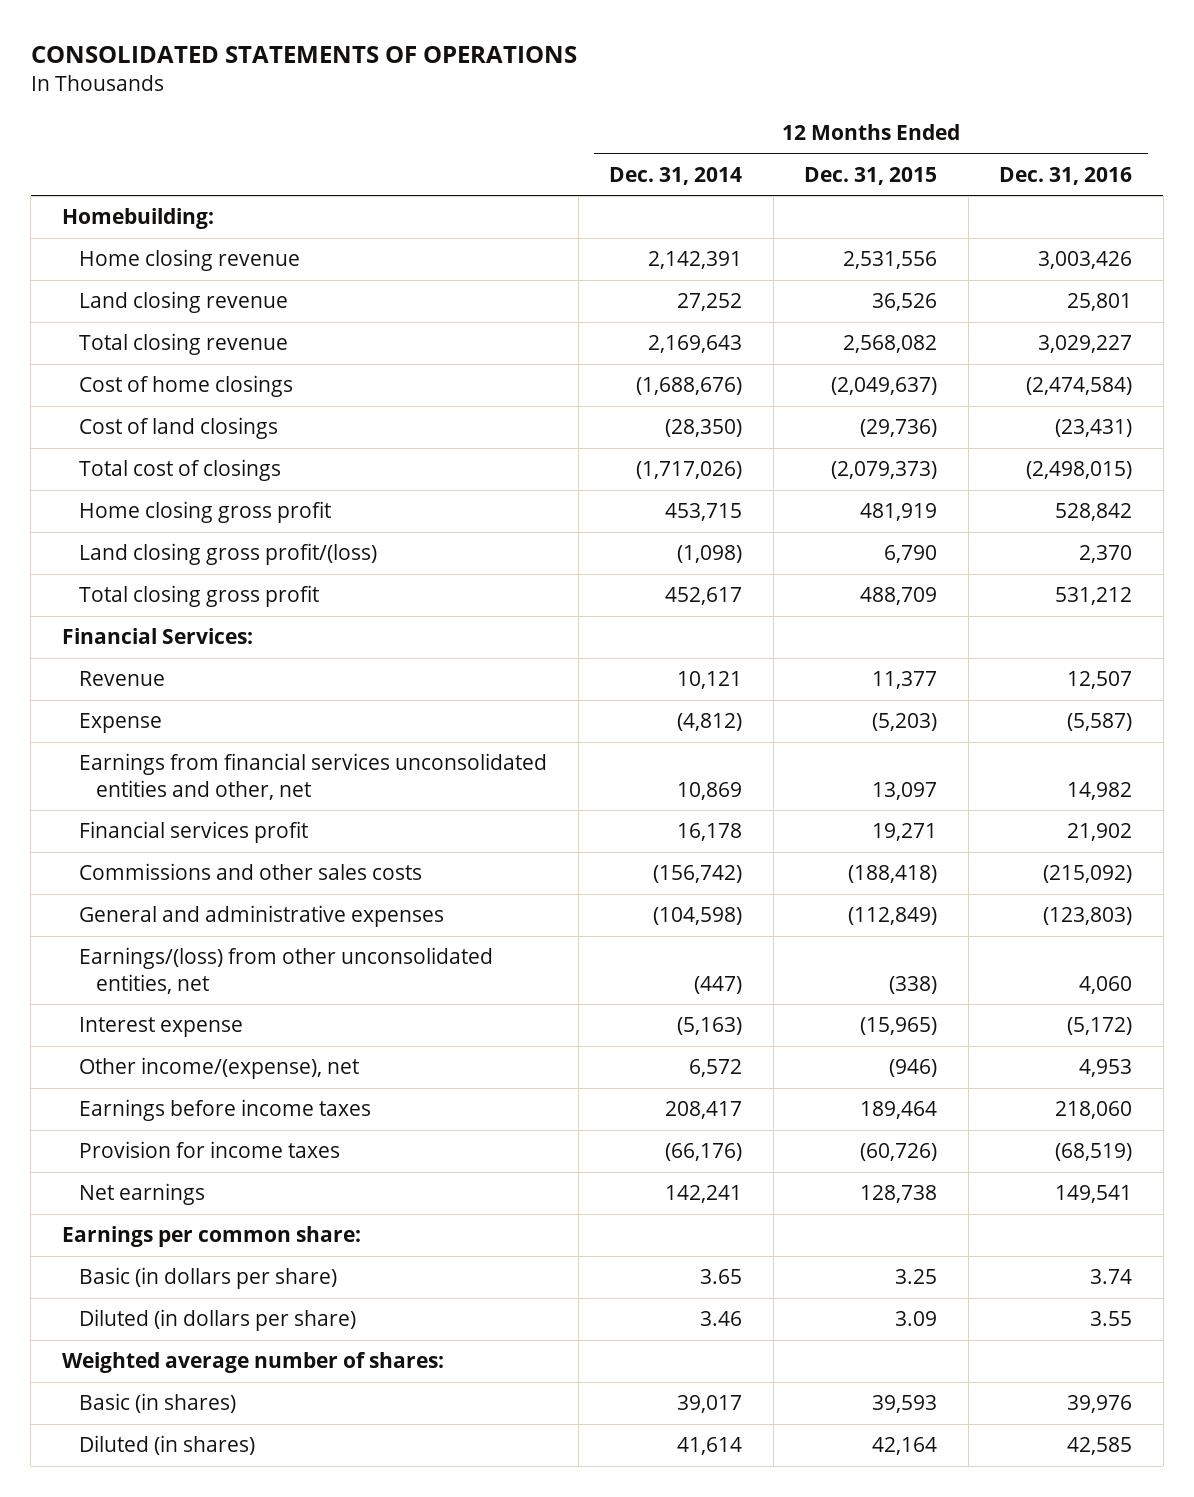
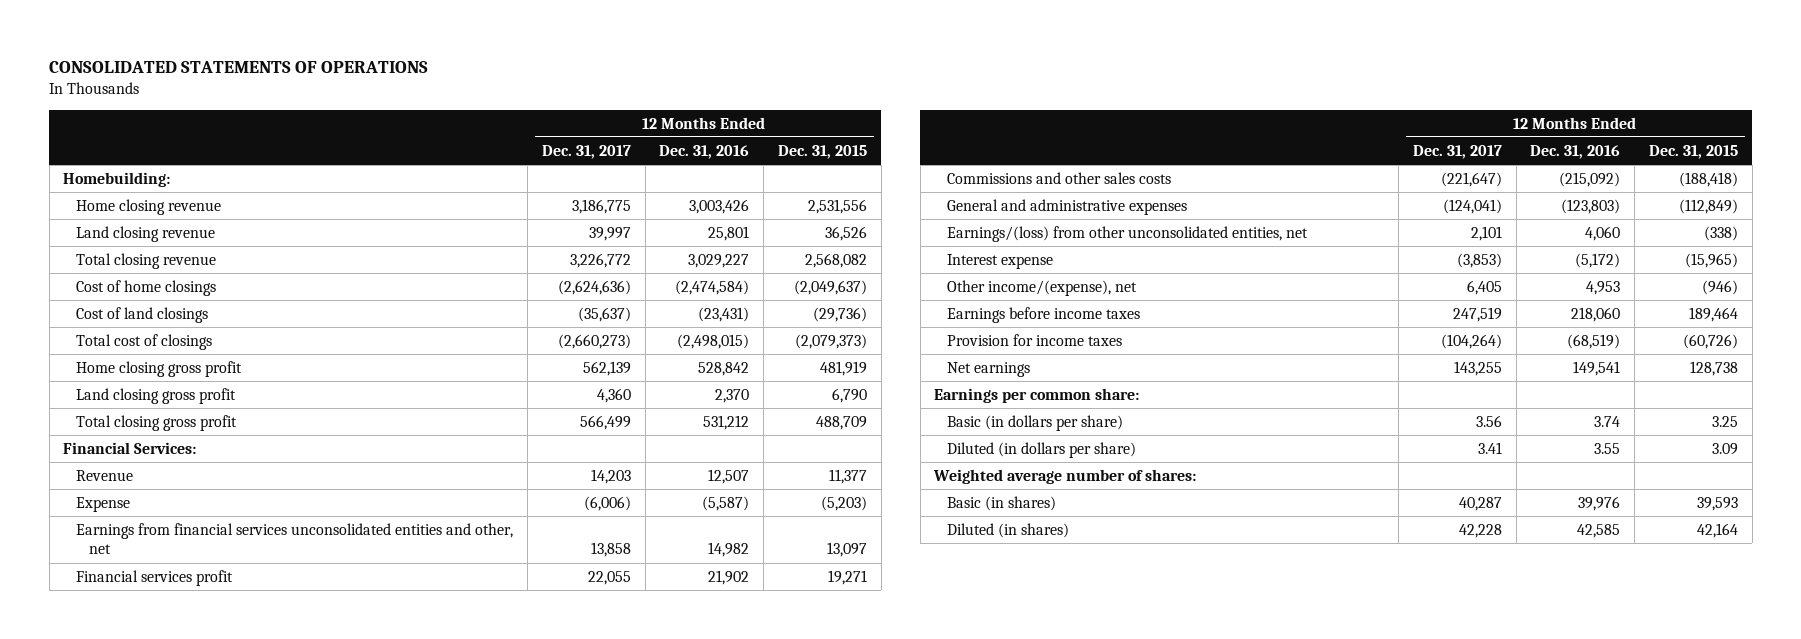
[609,166,743,185] Dec. 31, 2014 -> none
none -> [541,144,631,159] Dec. 31, 2017
[78,543,377,566] Land closing gross profit/(loss) -> [76,387,237,404] Land closing gross profit

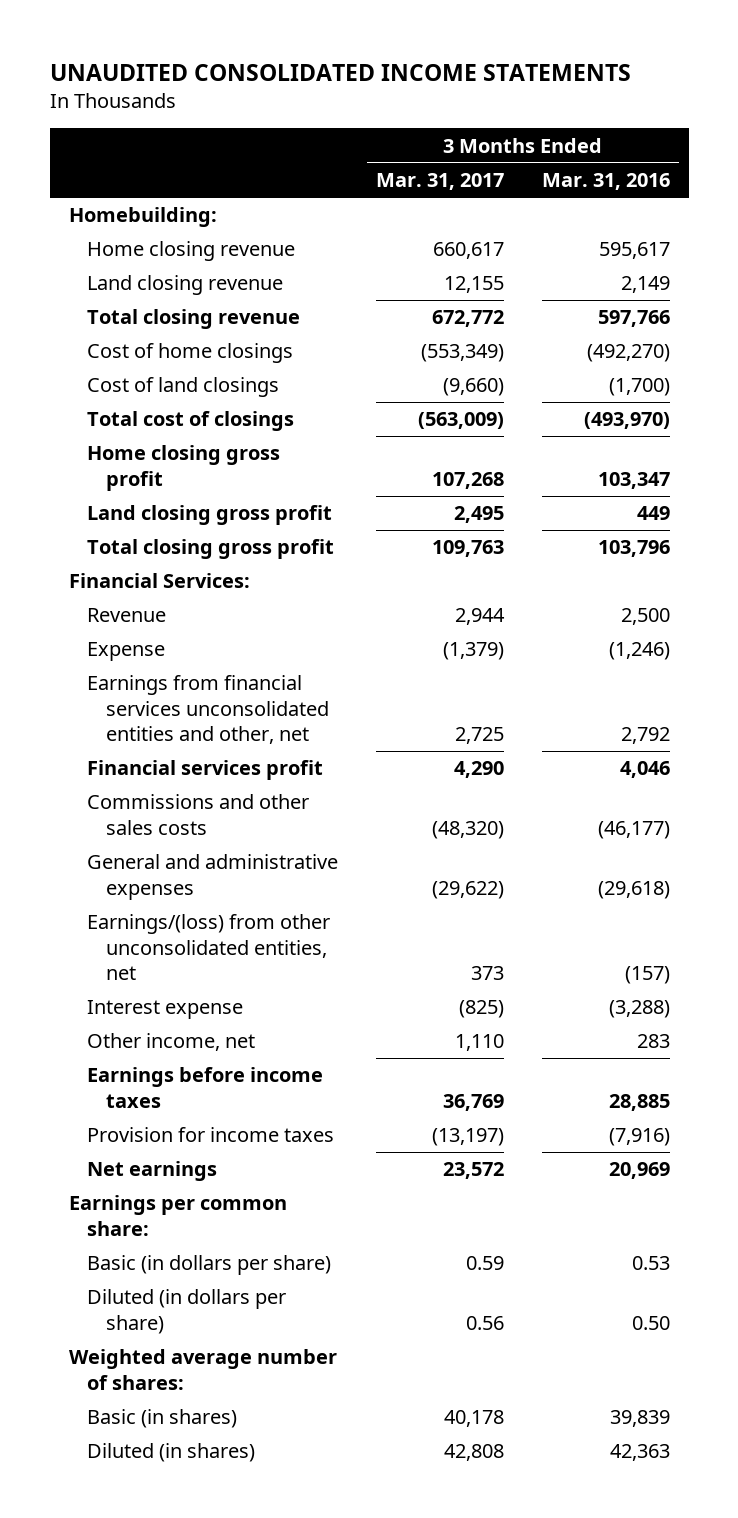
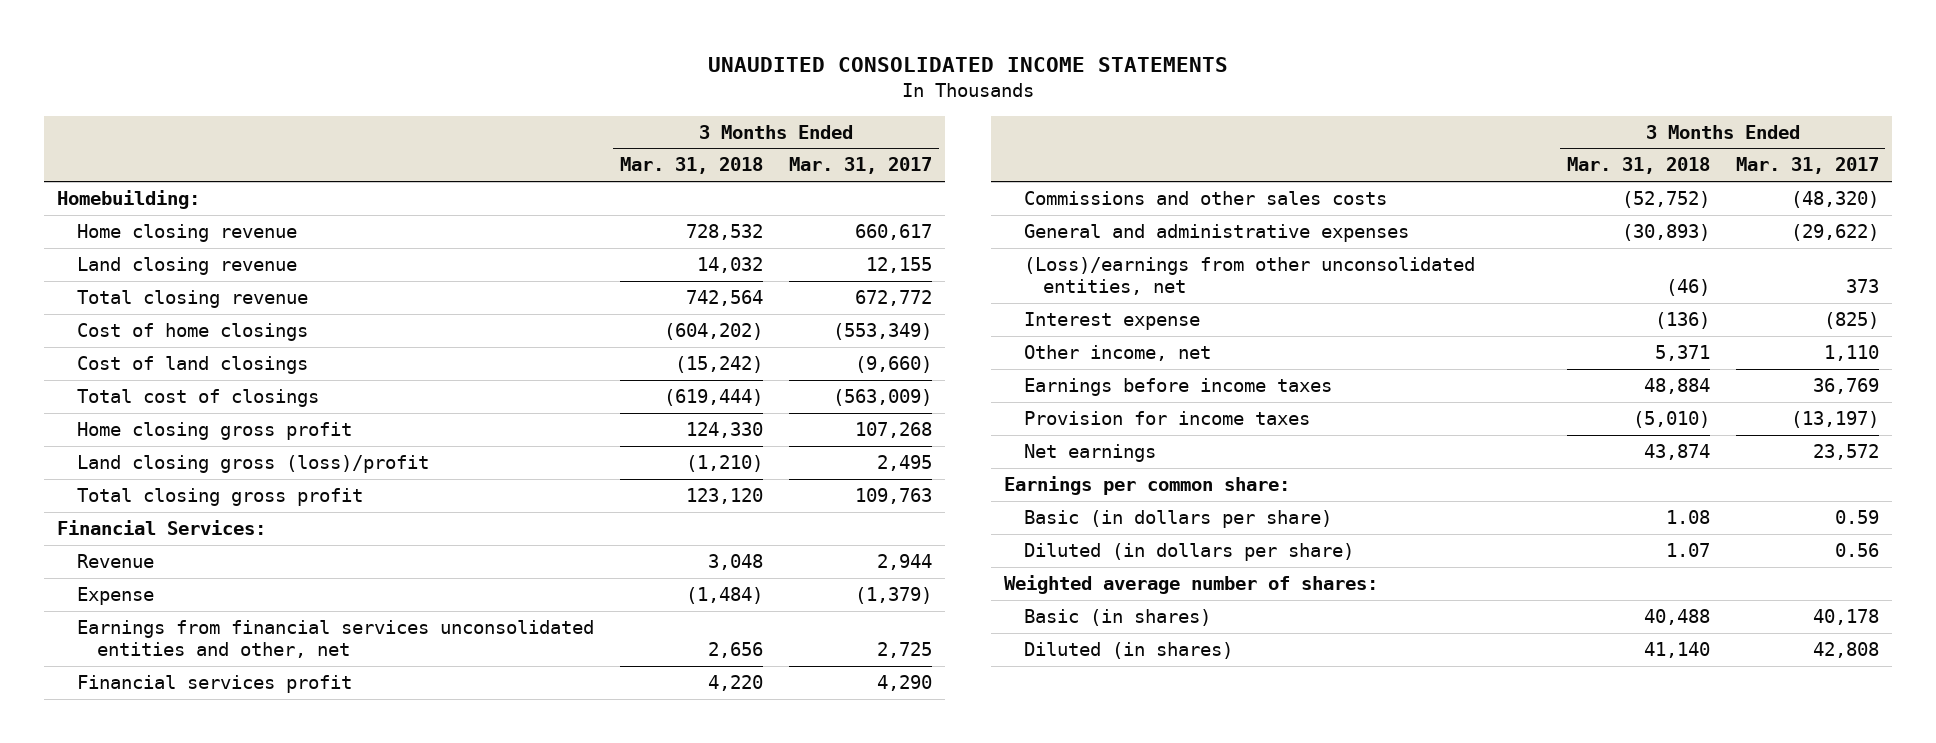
[541,173,670,191] Mar. 31, 2016 -> none
none -> [619,157,763,175] Mar. 31, 2018
[87,505,333,526] Land closing gross profit -> [76,455,429,474] Land closing gross (loss)/profit
[87,914,331,981] Earnings/(loss) from other unconsolidated entities, net -> [1023,257,1475,296] (Loss)/earnings from other unconsolidated entities, net

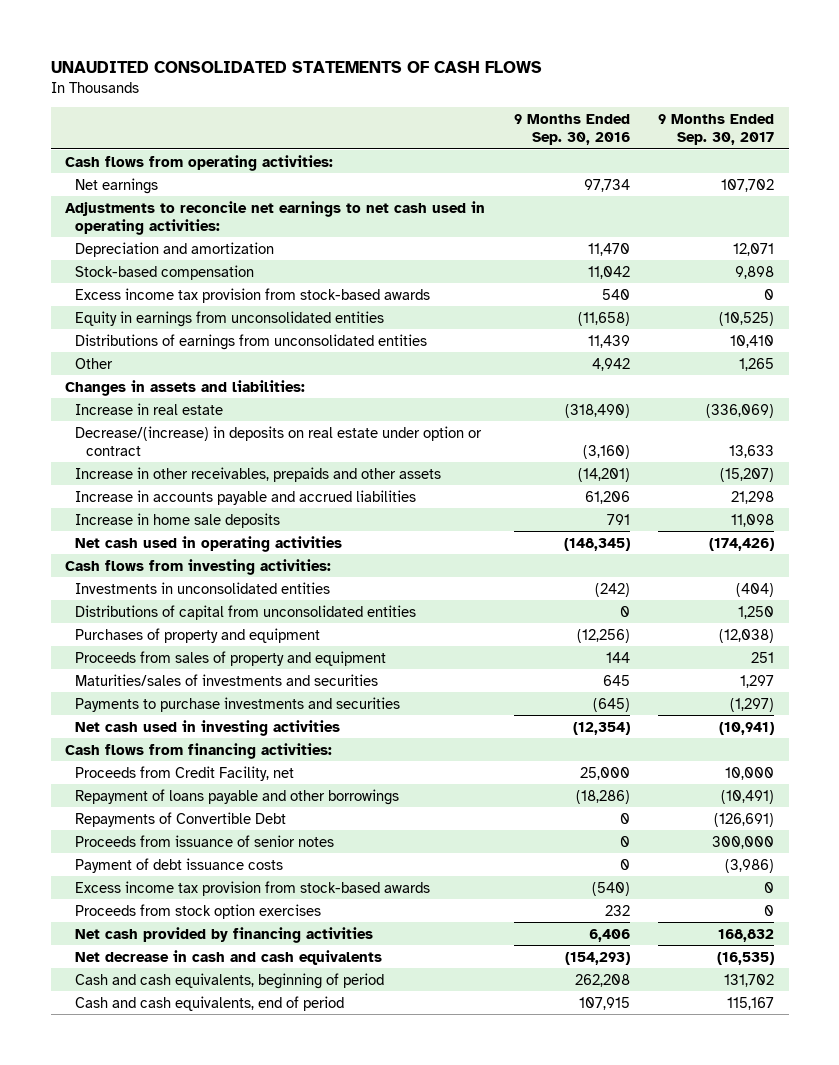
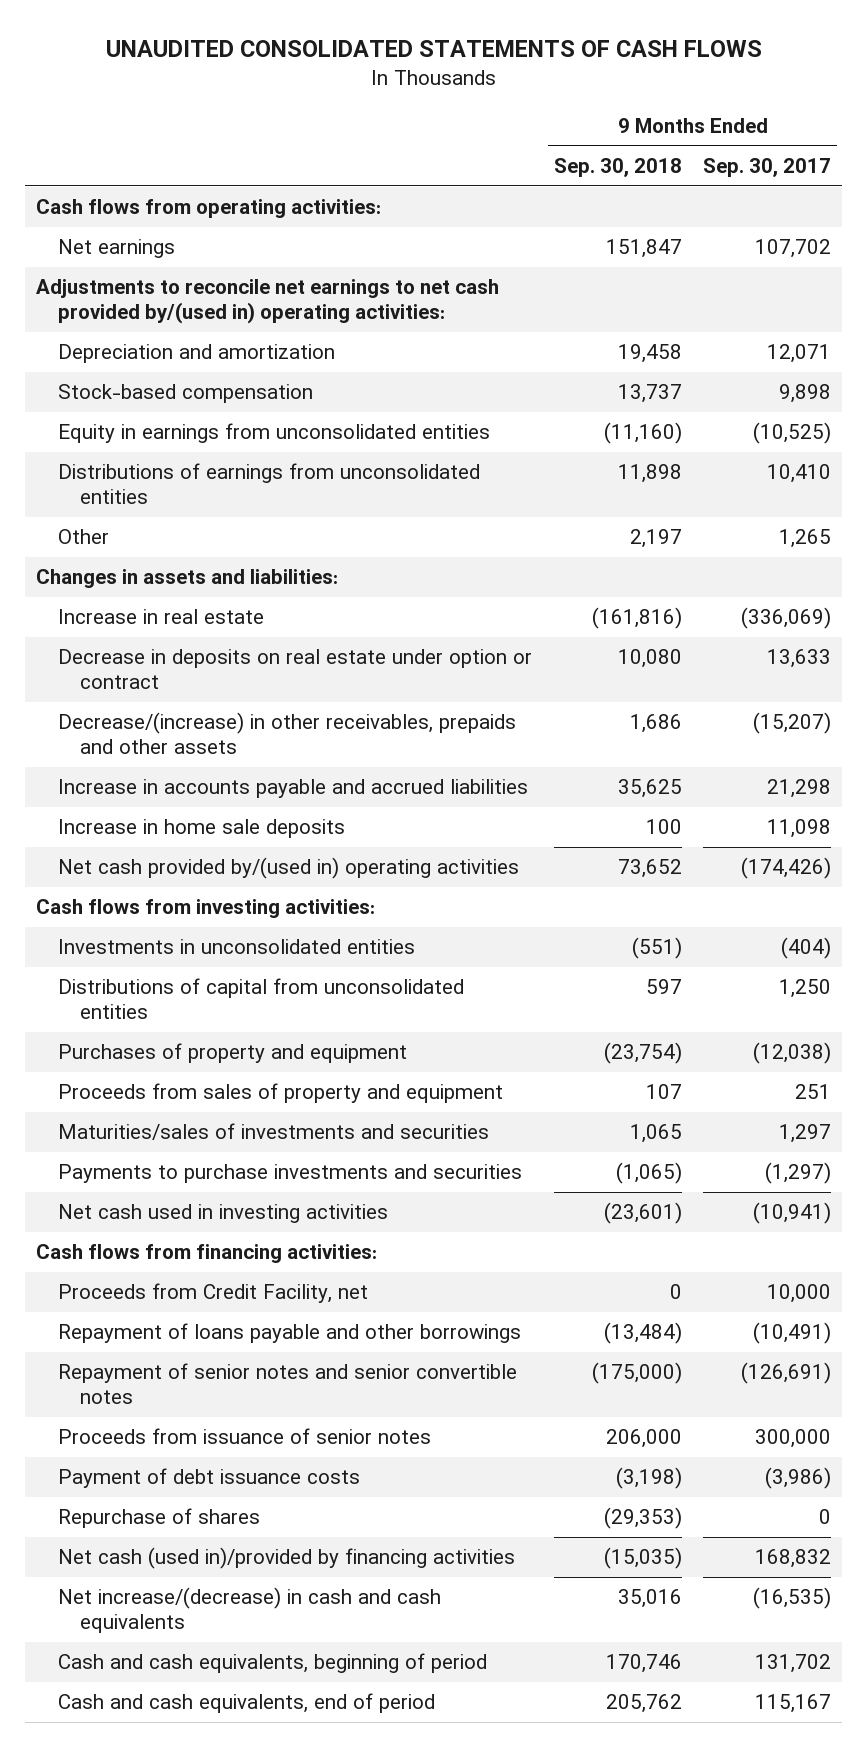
[513,114,630,146] 9 Months Ended Sep. 30, 2016 -> none
none -> [553,158,682,178] Sep. 30, 2018
[64,200,485,235] Adjustments to reconcile net earnings to net cash used in operating activities: -> [36,279,500,325] Adjustments to reconcile net earnings to net cash provided by/(used in) operating activities:
[75,287,431,303] Excess income tax provision from stock-based awards -> none
[75,425,483,456] Decrease/(increase) in deposits on real estate under option or contract -> [58,649,533,690] Decrease in deposits on real estate under option or contract
[75,466,442,482] Increase in other receivables, prepaids and other assets -> [58,712,517,755] Decrease/(increase) in other receivables, prepaids and other assets
[75,535,343,552] Net cash used in operating activities -> [58,857,520,880] Net cash provided by/(used in) operating activities
[75,811,287,827] Repayments of Convertible Debt -> [58,1363,518,1405] Repayment of senior notes and senior convertible notes
[75,880,431,896] Excess income tax provision from stock-based awards -> none
[75,903,322,919] Proceeds from stock option exercises -> none
none -> [58,1508,261,1529] Repurchase of shares
[75,926,374,943] Net cash provided by financing activities -> [58,1547,516,1570] Net cash (used in)/provided by financing activities
[75,949,383,965] Net decrease in cash and cash equivalents -> [58,1587,442,1634] Net increase/(decrease) in cash and cash equivalents

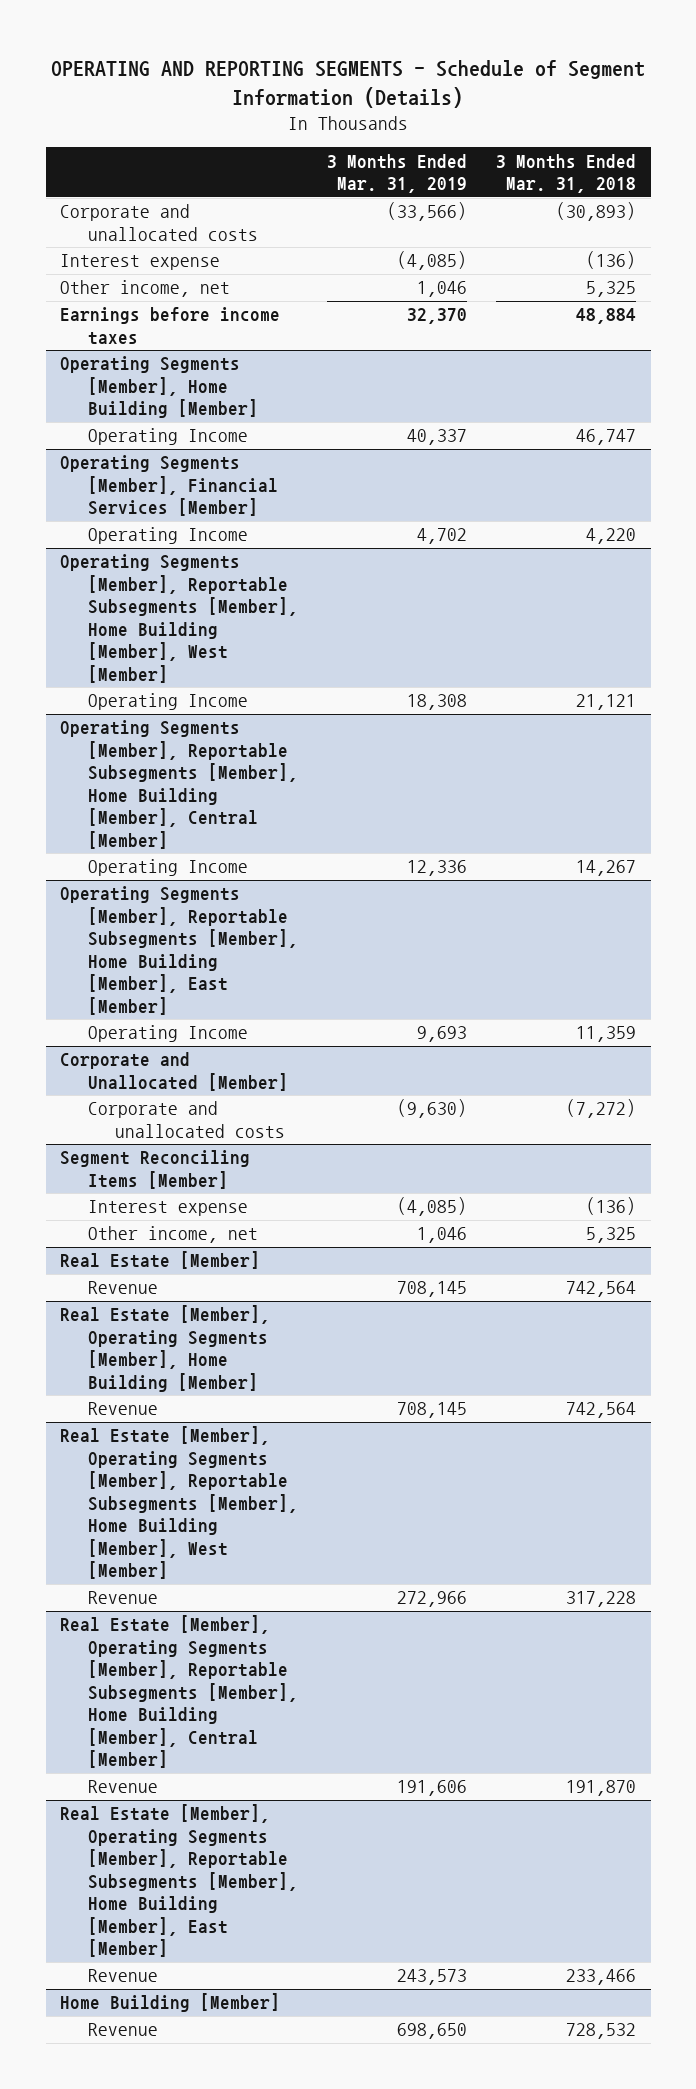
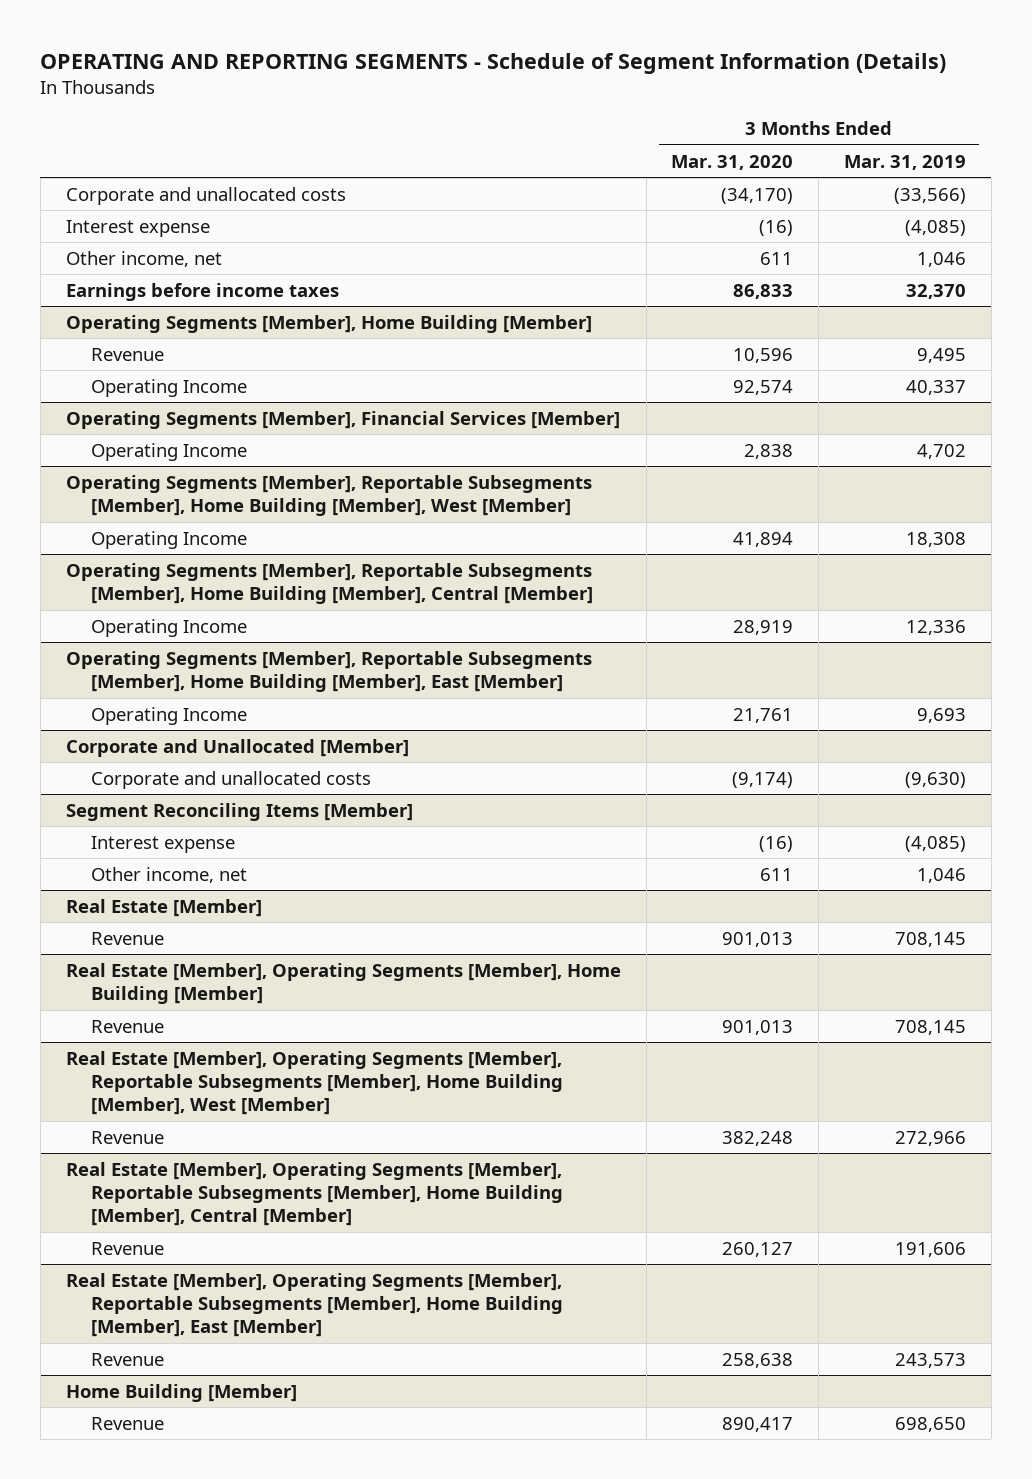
[496,153,637,194] 3 Months Ended Mar. 31, 2018 -> none
none -> [671,154,794,170] Mar. 31, 2020
none -> [90,347,164,361] Revenue

